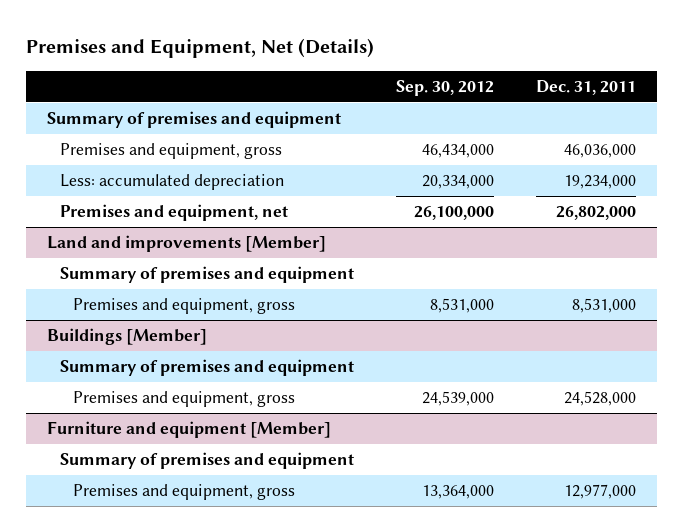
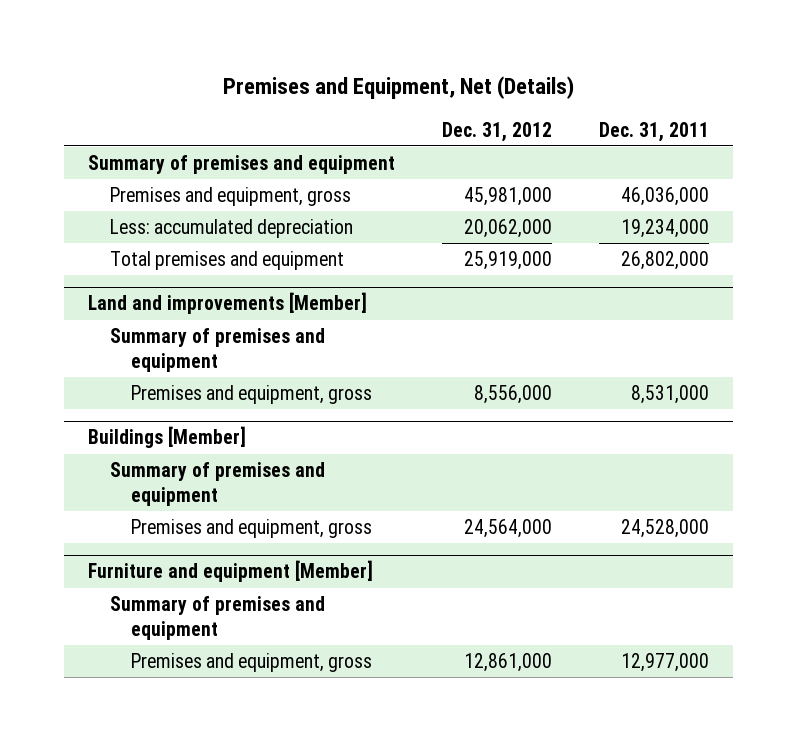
[396,79,495,96] Sep. 30, 2012 -> none
none -> [442,121,553,142] Dec. 31, 2012
[60,204,289,222] Premises and equipment, net -> [109,250,344,270] Total premises and equipment

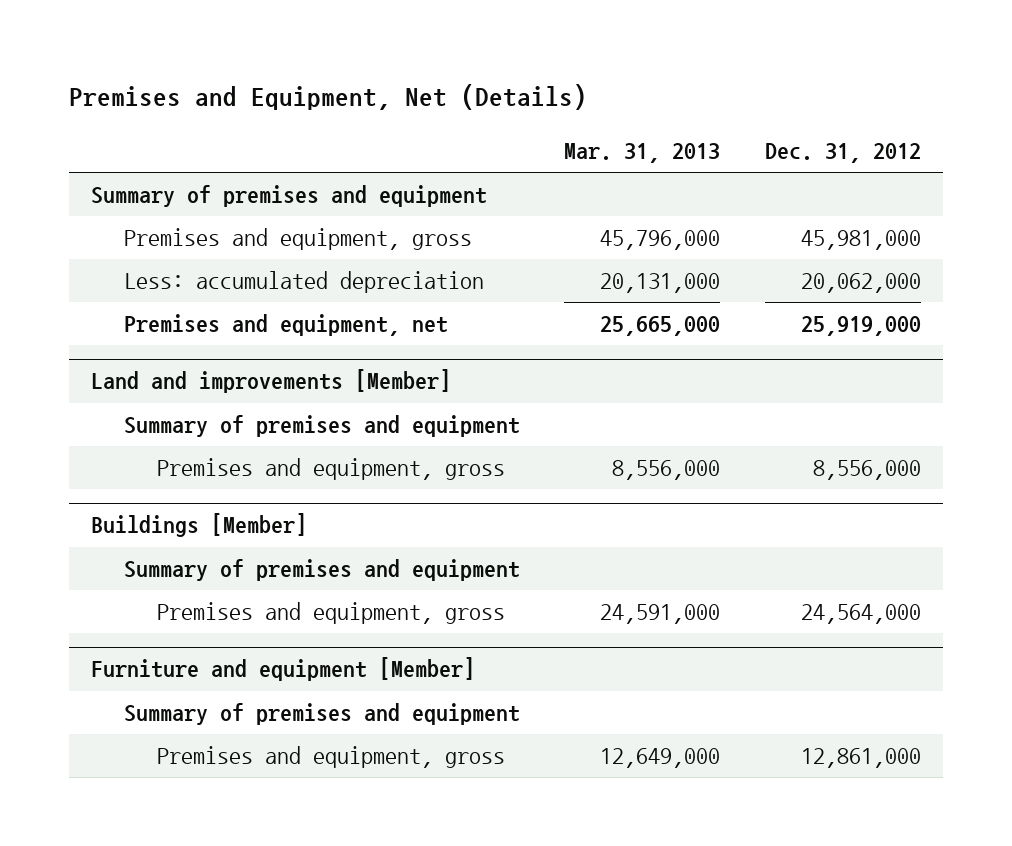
[599,121,710,142] Dec. 31, 2011 -> none
none -> [564,142,721,163] Mar. 31, 2013
[109,250,344,270] Total premises and equipment -> [124,314,449,337] Premises and equipment, net

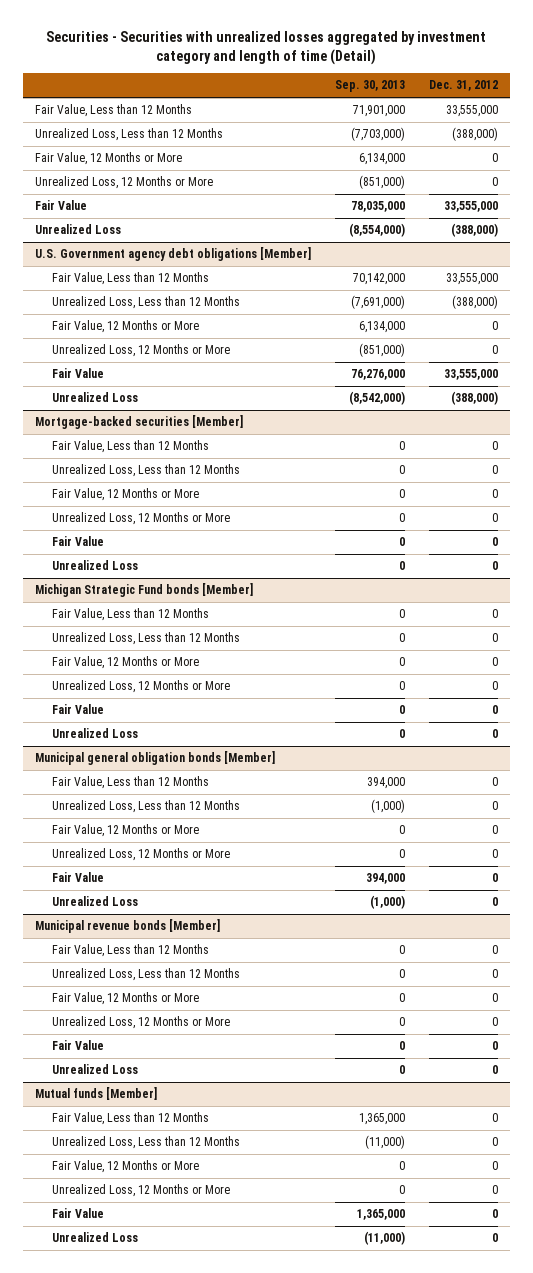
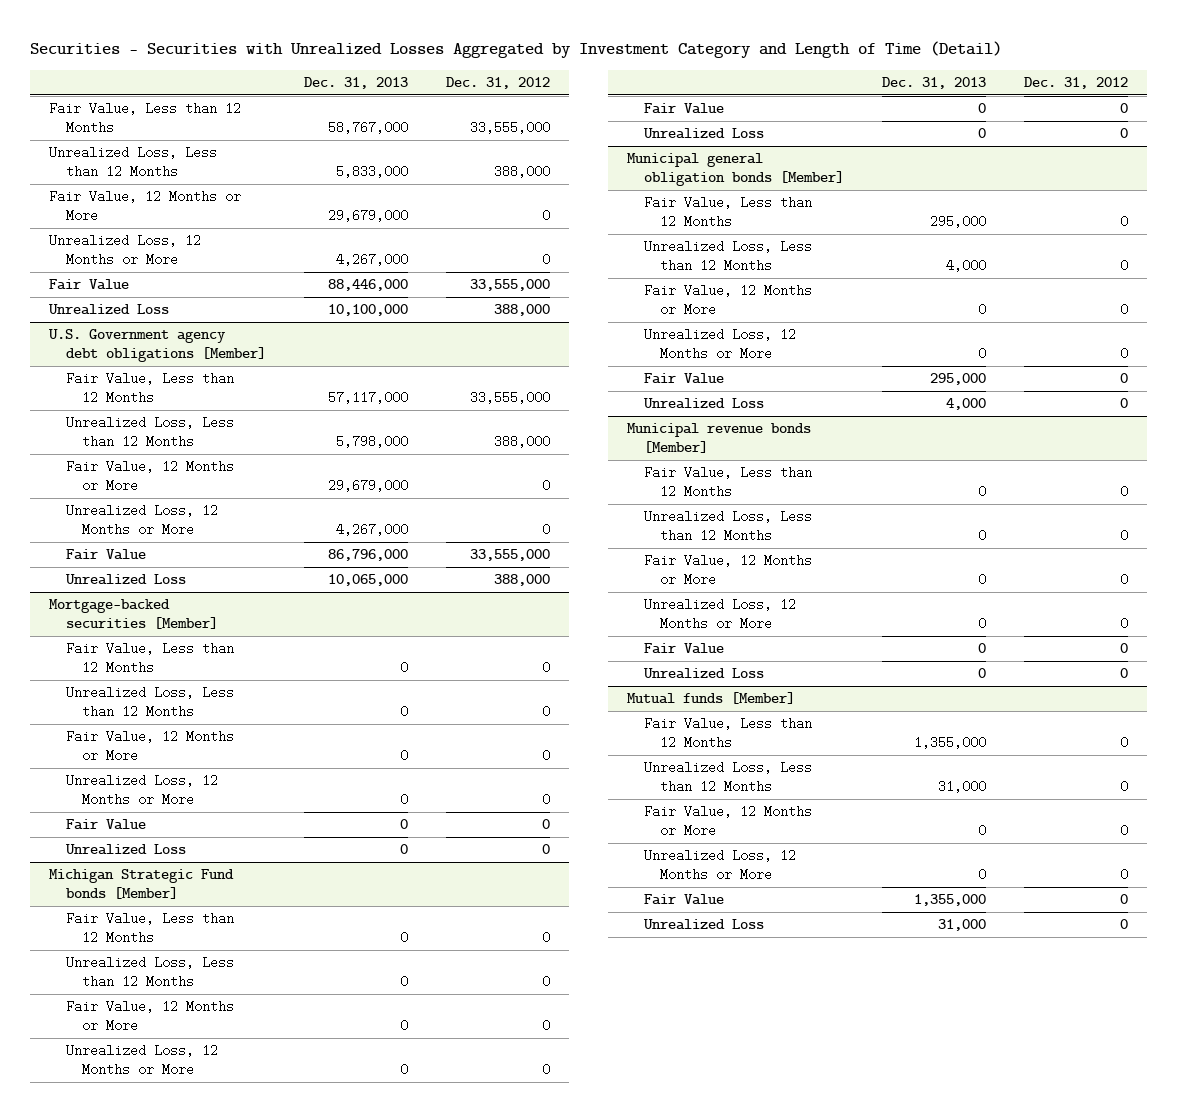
[46,30,487,65] Securities - Securities with unrealized losses aggregated by investment category and length of time (Detail) -> [29,41,1002,59] Securities - Securities with Unrealized Losses Aggregated by Investment Category and Length of Time (Detail)
[334,80,405,93] Sep. 30, 2013 -> none
none -> [303,77,408,90] Dec. 31, 2013
[451,127,498,142] (388,000) -> [493,164,550,178] 388,000
[450,223,498,238] (388,000) -> [493,304,550,317] 388,000
[451,295,498,310] (388,000) -> [493,434,550,448] 388,000
[450,391,498,406] (388,000) -> [493,574,550,587] 388,000

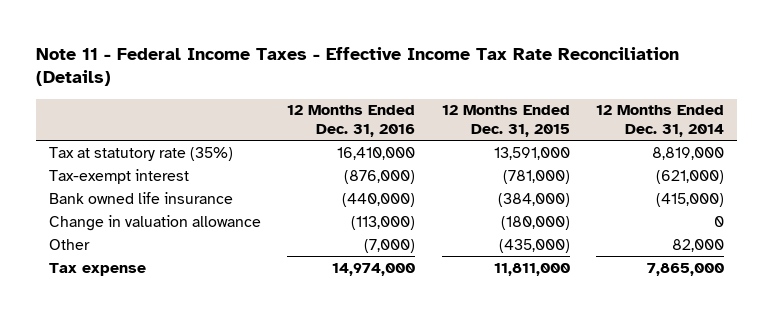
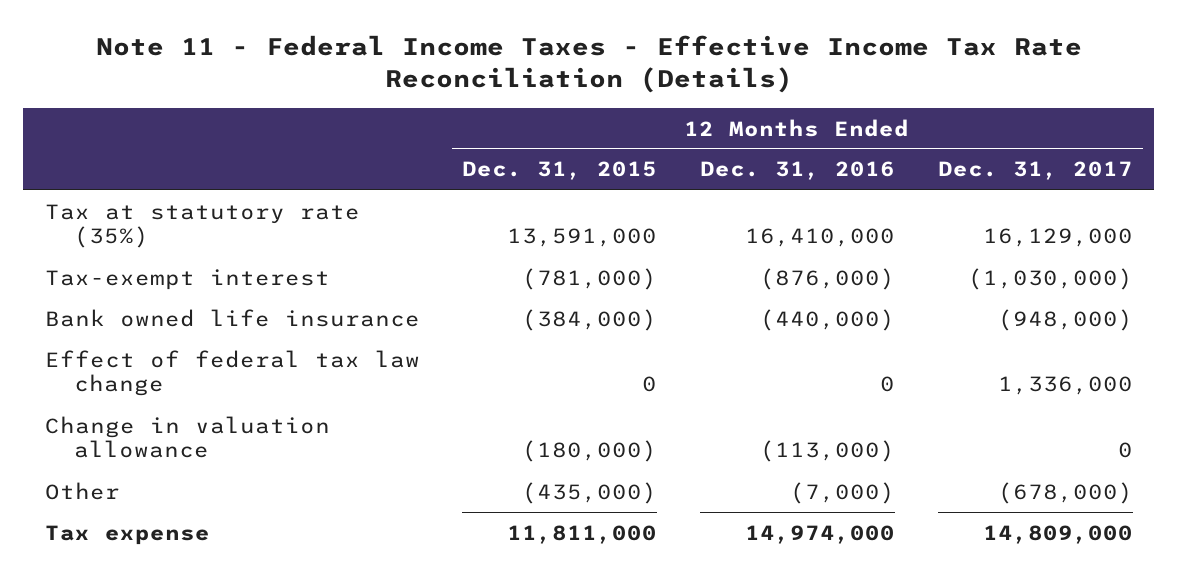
[596,105,725,138] 12 Months Ended Dec. 31, 2014 -> none
none -> [937,161,1133,181] Dec. 31, 2017
none -> [44,349,420,397] Effect of federal tax law change

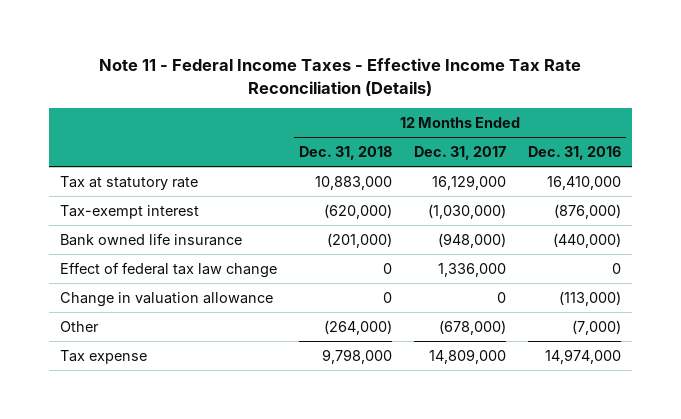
[462,161,658,181] Dec. 31, 2015 -> none
none -> [299,145,393,160] Dec. 31, 2018
[44,203,360,249] Tax at statutory rate (35%) -> [60,175,199,190] Tax at statutory rate

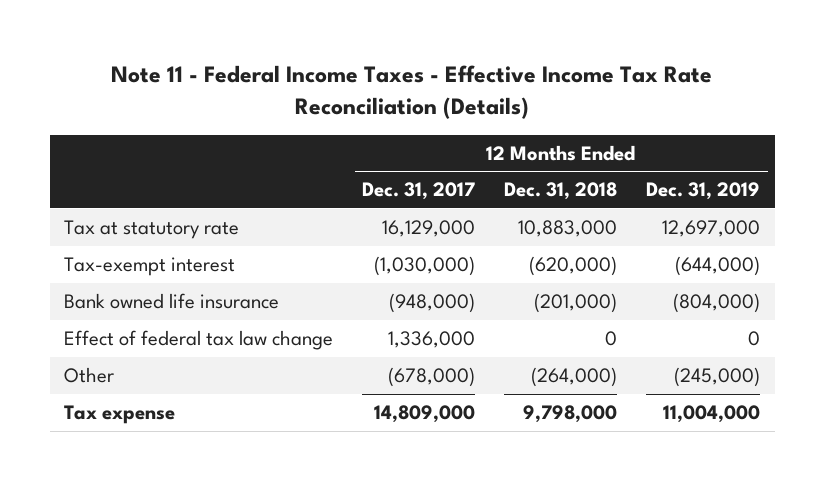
[527,145,621,160] Dec. 31, 2016 -> none
none -> [646,182,761,201] Dec. 31, 2019
[60,291,274,307] Change in valuation allowance -> none

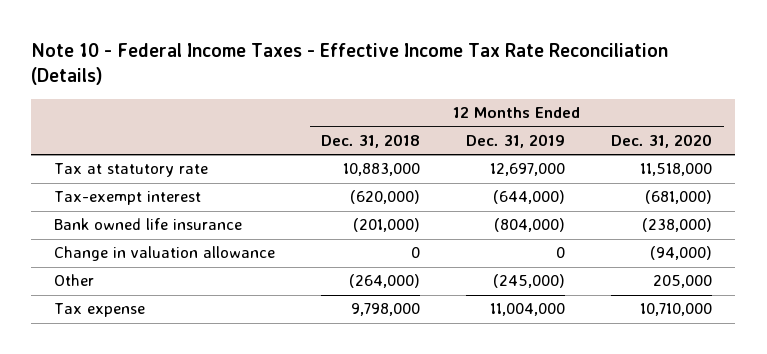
[111,64,713,119] Note 11 - Federal Income Taxes - Effective Income Tax Rate Reconciliation (Details) -> [31,42,669,86] Note 10 - Federal Income Taxes - Effective Income Tax Rate Reconciliation (Details)
[362,182,476,201] Dec. 31, 2017 -> none
none -> [611,133,713,148] Dec. 31, 2020
[64,330,334,351] Effect of federal tax law change -> none
none -> [54,246,276,262] Change in valuation allowance

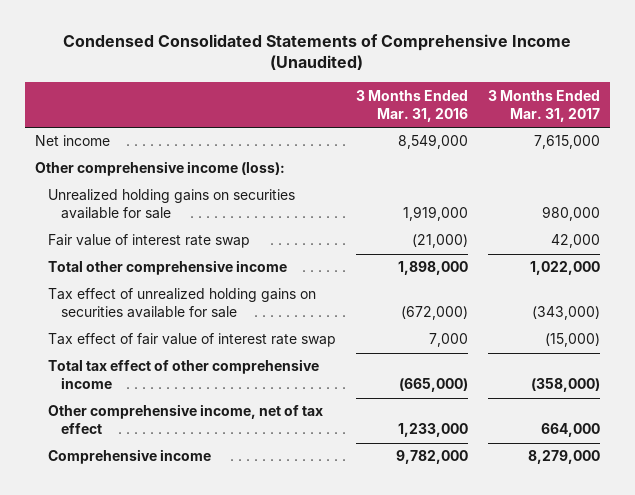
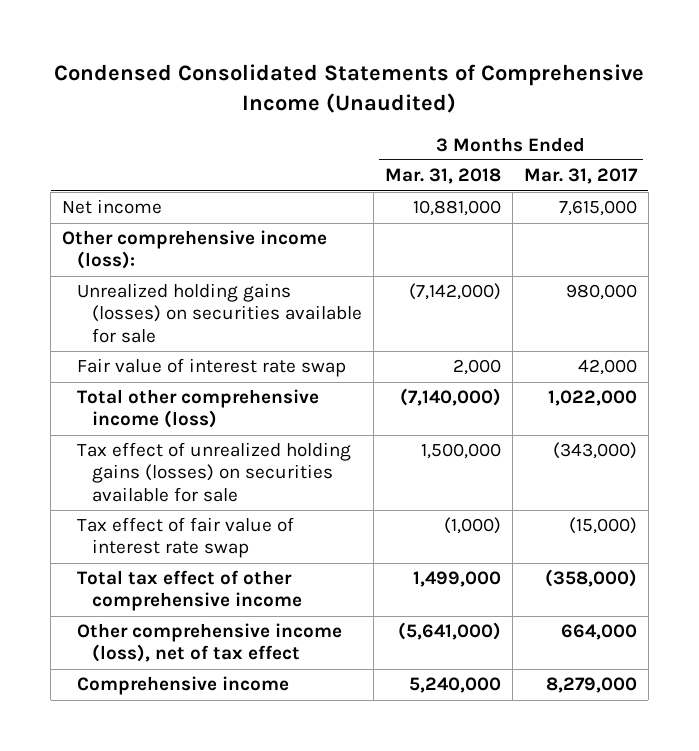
[355,89,468,122] 3 Months Ended Mar. 31, 2016 -> none
none -> [384,168,501,185] Mar. 31, 2018
[47,189,295,220] Unrealized holding gains on securities available for sale -> [77,283,362,343] Unrealized holding gains (losses) on securities available for sale
[47,260,287,276] Total other comprehensive income -> [77,389,320,429] Total other comprehensive income (loss)
[47,288,316,319] Tax effect of unrealized holding gains on securities available for sale -> [77,442,352,502] Tax effect of unrealized holding gains (losses) on securities available for sale
[47,404,323,435] Other comprehensive income, net of tax effect -> [77,623,343,663] Other comprehensive income (loss), net of tax effect

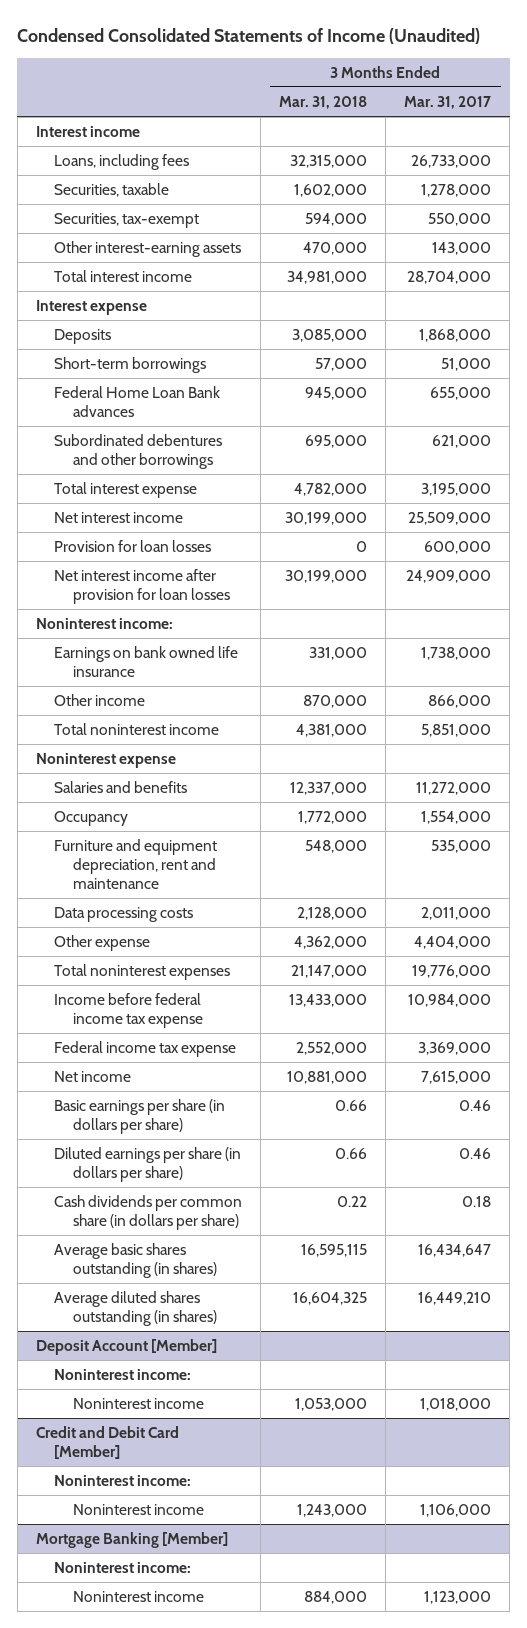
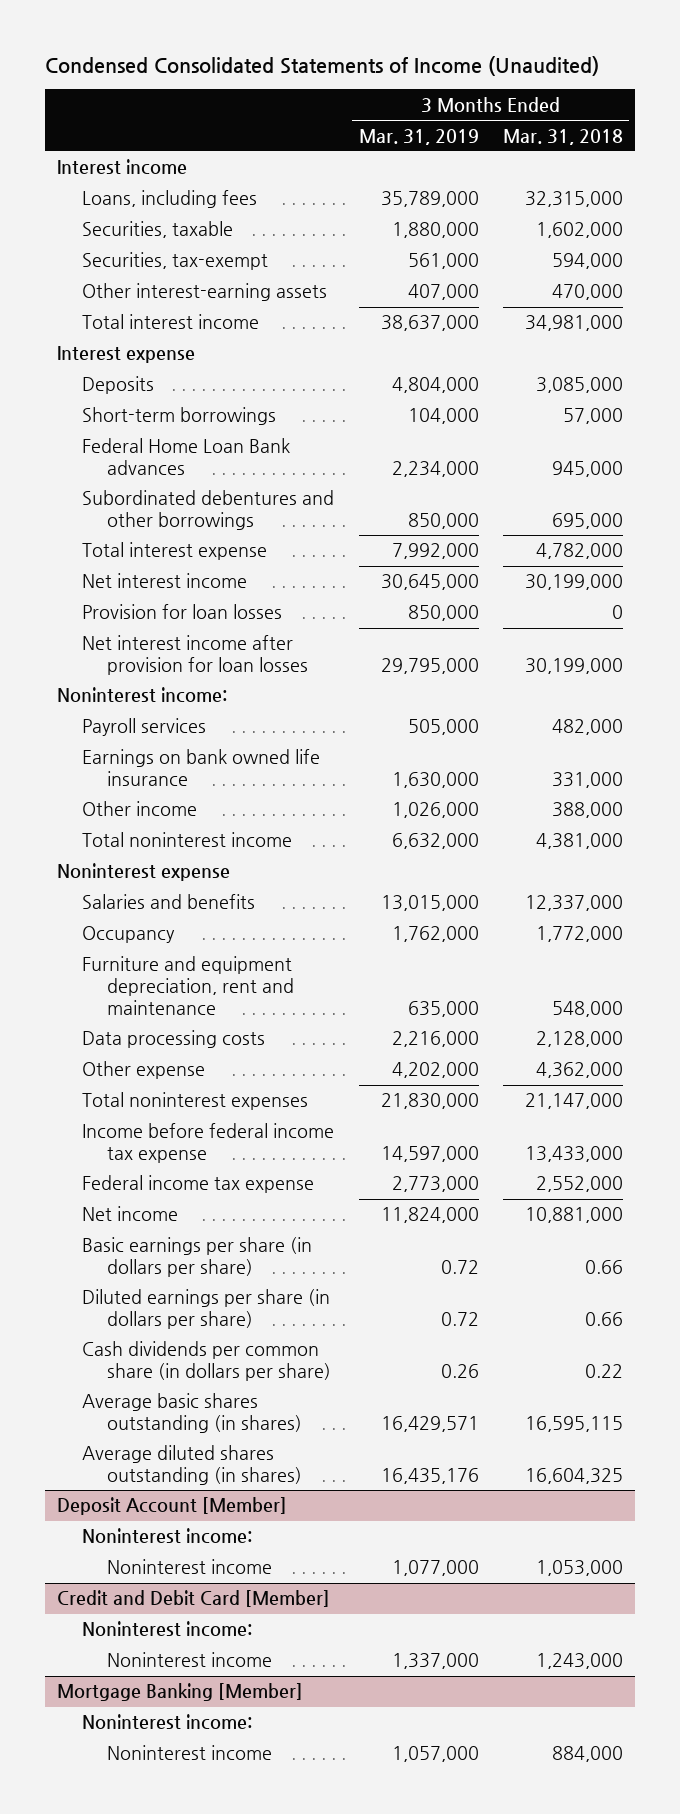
[404,96,492,110] Mar. 31, 2017 -> none
none -> [358,128,479,145] Mar. 31, 2019
none -> [82,718,207,737] Payroll services
[303,695,368,709] 870,000 -> [551,802,623,819] 388,000

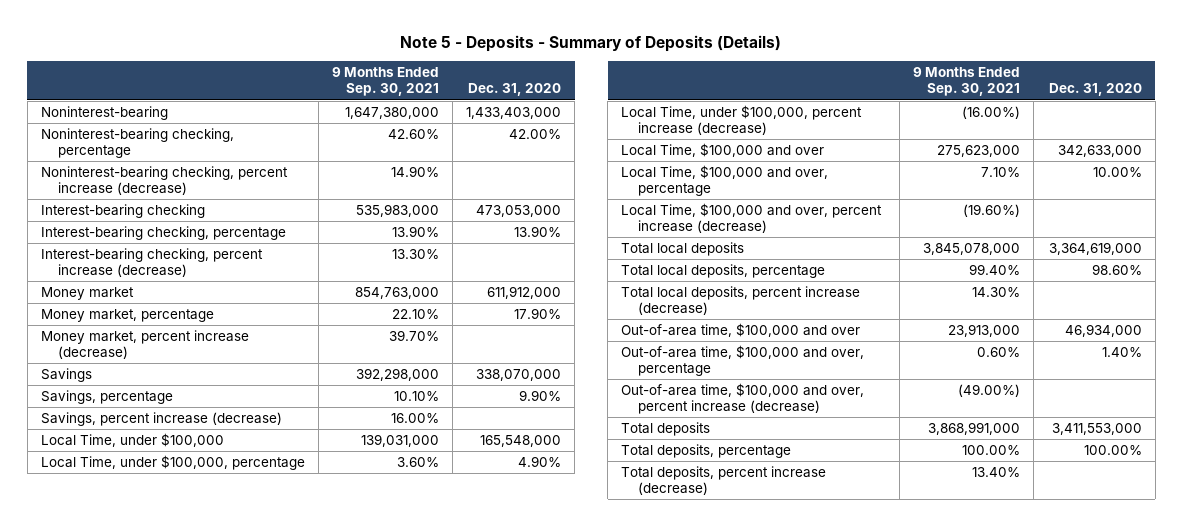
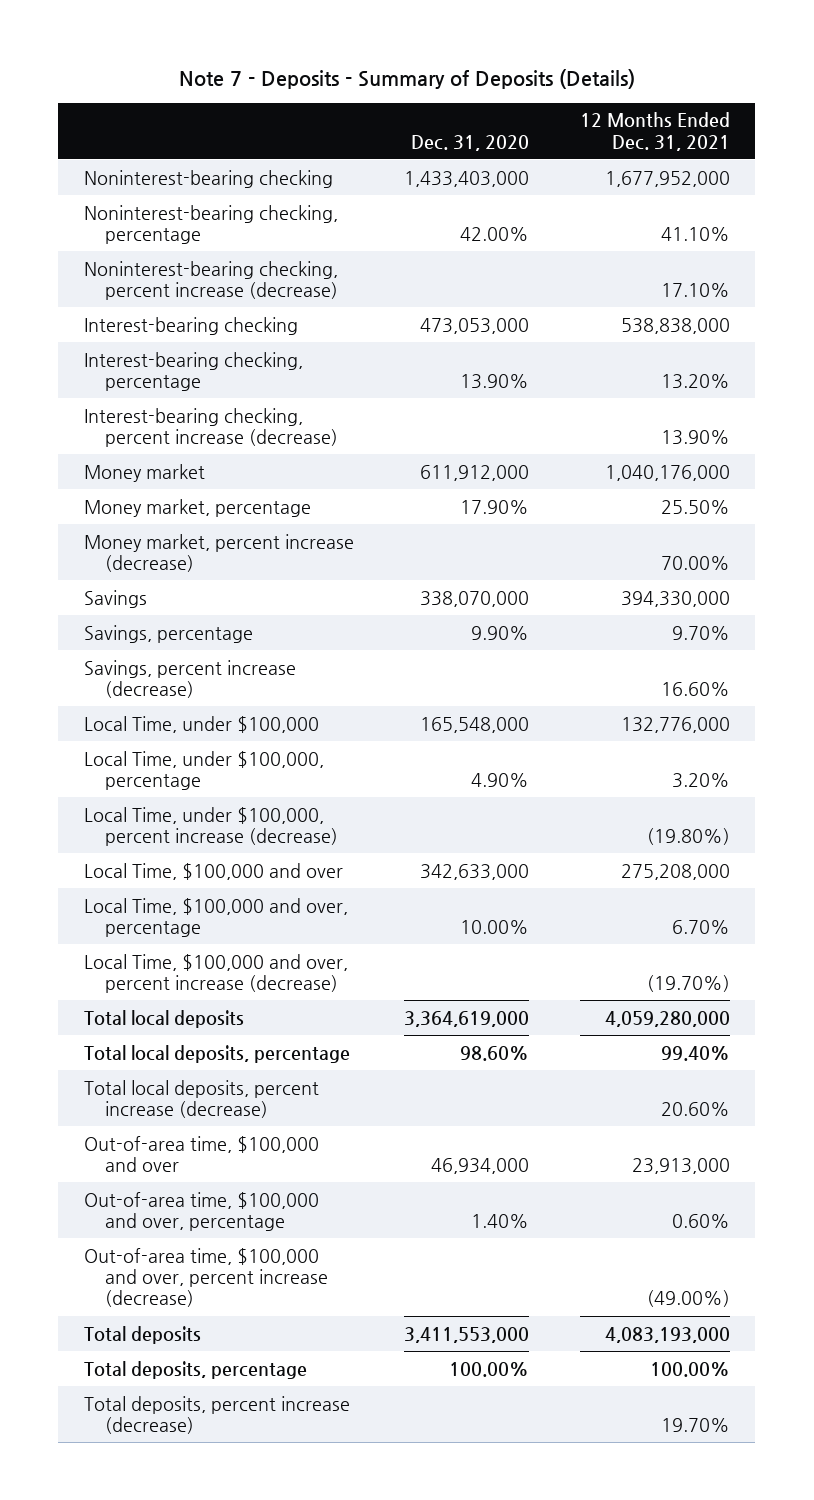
[400,34,782,52] Note 5 - Deposits - Summary of Deposits (Details) -> [178,69,635,90] Note 7 - Deposits - Summary of Deposits (Details)
[331,67,439,97] 9 Months Ended Sep. 30, 2021 -> none
none -> [580,112,731,151] 12 Months Ended Dec. 31, 2021
[40,105,168,120] Noninterest-bearing -> [83,169,333,188] Noninterest-bearing checking

